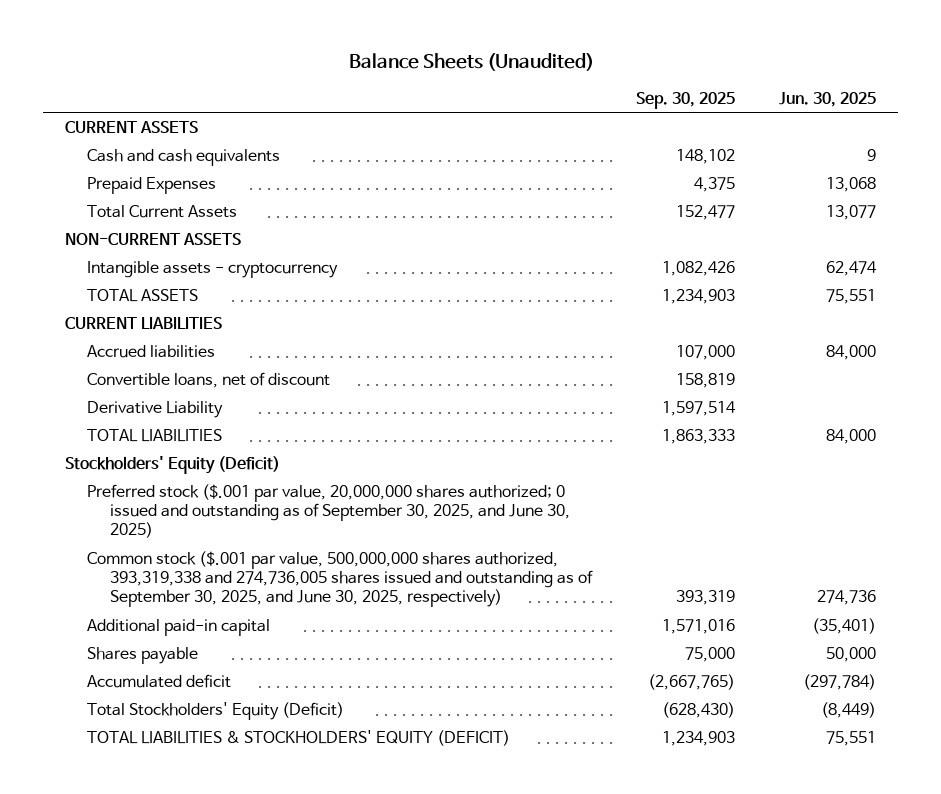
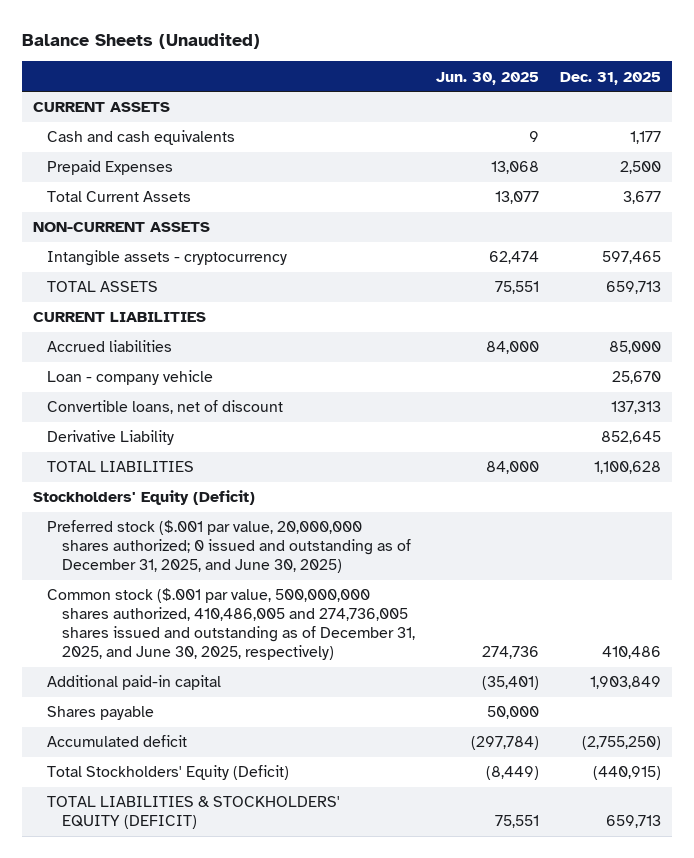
[635,92,735,110] Sep. 30, 2025 -> none
none -> [560,71,662,85] Dec. 31, 2025
none -> [47,370,214,386] Loan - company vehicle
[87,483,570,539] Preferred stock ($.001 par value, 20,000,000 shares authorized; 0 issued and outstanding as of September 30, 2025, and June 30, 2025) -> [47,520,412,574] Preferred stock ($.001 par value, 20,000,000 shares authorized; 0 issued and outstanding as of December 31, 2025, and June 30, 2025)
[87,550,593,608] Common stock ($.001 par value, 500,000,000 shares authorized, 393,319,338 and 274,736,005 shares issued and outstanding as of September 30, 2025, and June 30, 2025, respectively) -> [47,588,416,660] Common stock ($.001 par value, 500,000,000 shares authorized, 410,486,005 and 274,736,005 shares issued and outstanding as of December 31, 2025, and June 30, 2025, respectively)

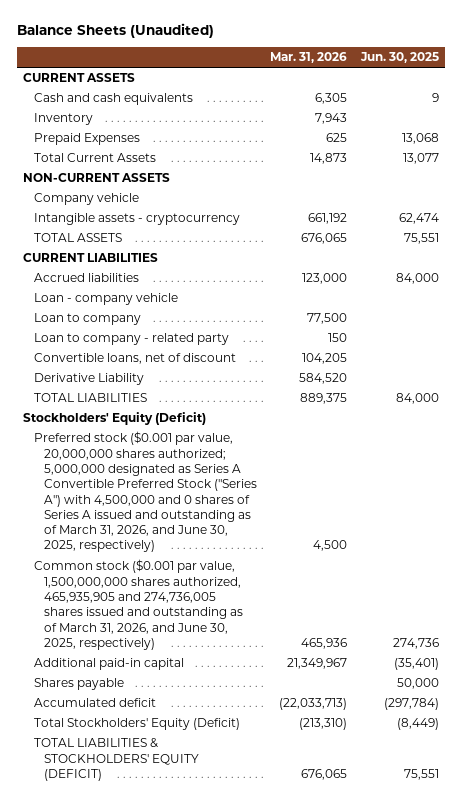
[560,71,662,85] Dec. 31, 2025 -> none
none -> [270,52,348,64] Mar. 31, 2026
none -> [33,113,93,126] Inventory
none -> [33,193,139,206] Company vehicle
none -> [33,313,141,326] Loan to company
none -> [33,333,229,346] Loan to company - related party
[47,520,412,574] Preferred stock ($.001 par value, 20,000,000 shares authorized; 0 issued and outstanding as of December 31, 2025, and June 30, 2025) -> [33,431,258,553] Preferred stock ($0.001 par value, 20,000,000 shares authorized; 5,000,000 designated as Series A Convertible Preferred Stock ("Series A") with 4,500,000 and 0 shares of Series A issued and outstanding as of March 31, 2026, and June 30, 2025, respectively)
[47,588,416,660] Common stock ($.001 par value, 500,000,000 shares authorized, 410,486,005 and 274,736,005 shares issued and outstanding as of December 31, 2025, and June 30, 2025, respectively) -> [33,559,244,650] Common stock ($0.001 par value, 1,500,000,000 shares authorized, 465,935,905 and 274,736,005 shares issued and outstanding as of March 31, 2026, and June 30, 2025, respectively)

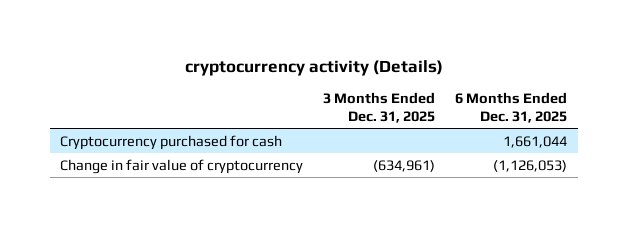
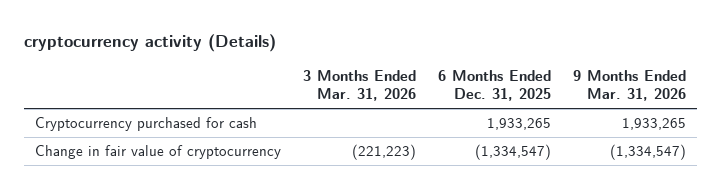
[323,92,436,124] 3 Months Ended Dec. 31, 2025 -> none
none -> [303,69,417,102] 3 Months Ended Mar. 31, 2026
none -> [573,69,687,102] 9 Months Ended Mar. 31, 2026
[503,135,568,148] 1,661,044 -> [487,118,552,131] 1,933,265
[493,159,568,172] (1,126,053) -> [475,144,552,161] (1,334,547)

